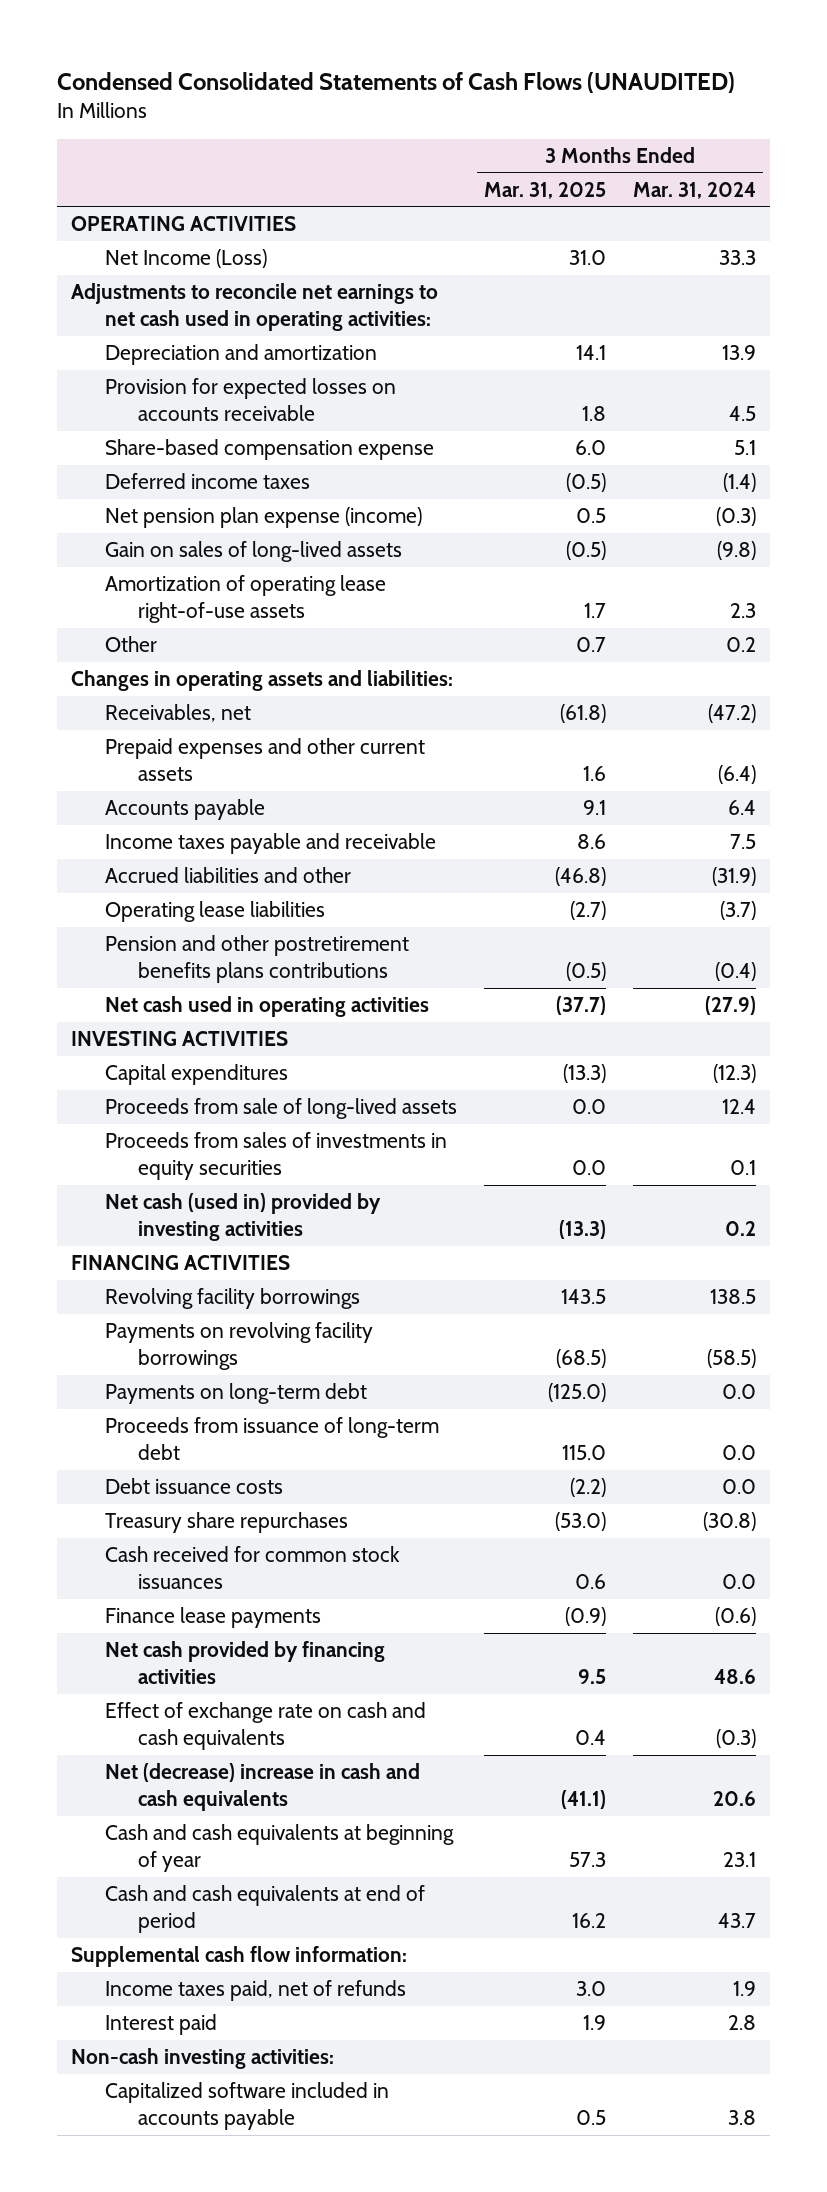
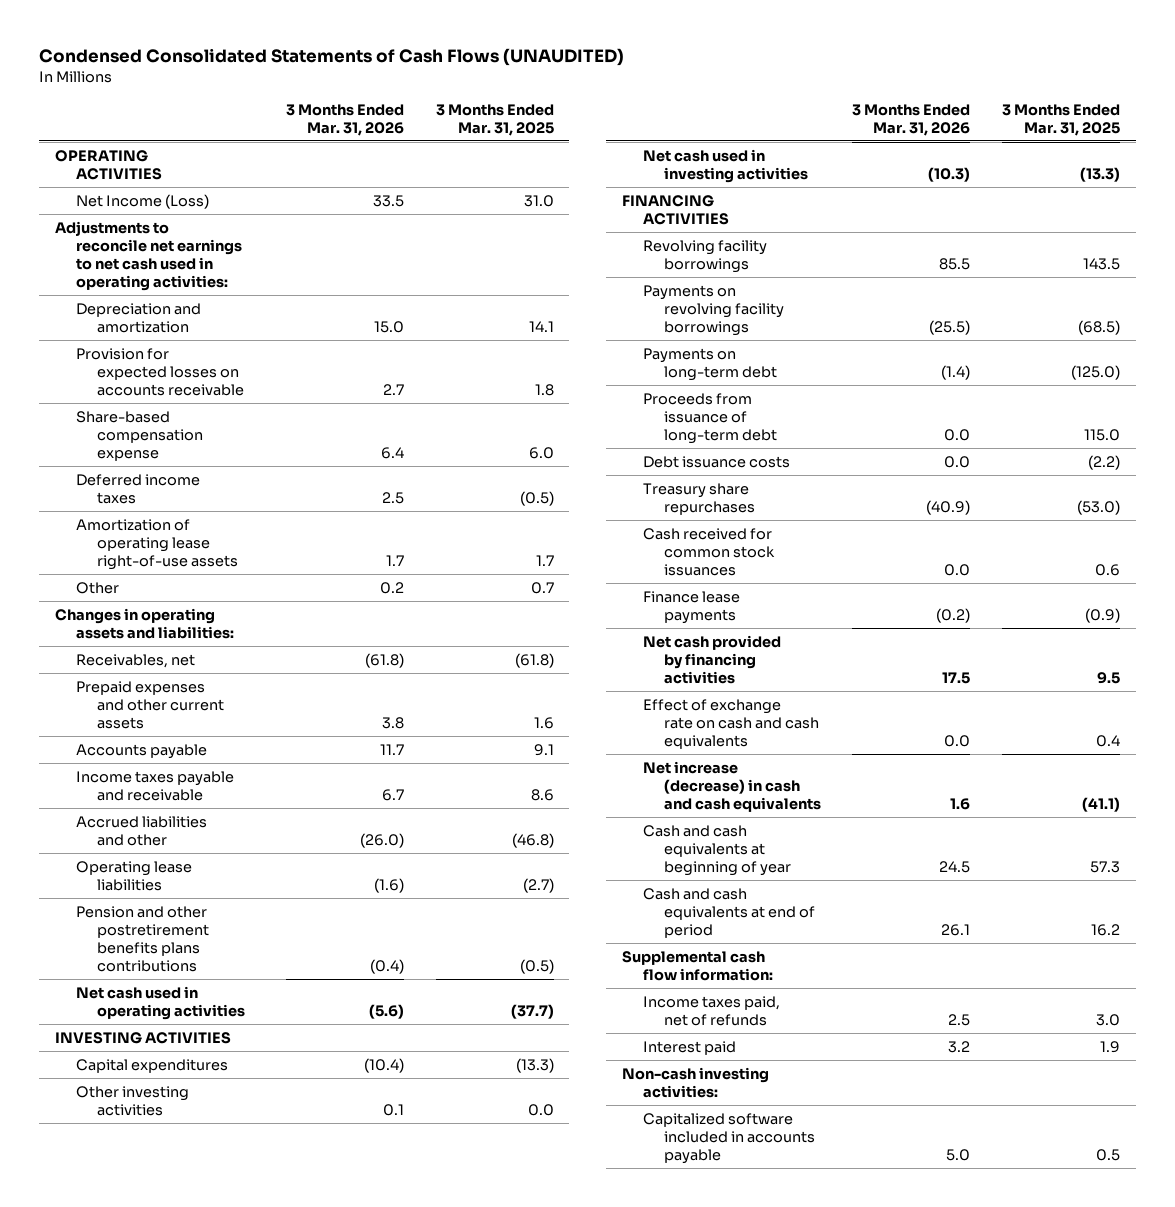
[633,182,757,200] Mar. 31, 2024 -> none
none -> [285,103,404,136] 3 Months Ended Mar. 31, 2026
[104,507,422,529] Net pension plan expense (income) -> none
[104,541,402,563] Gain on sales of long-lived assets -> none
[104,1098,457,1120] Proceeds from sale of long-lived assets -> none
[104,1132,447,1181] Proceeds from sales of investments in equity securities -> none
none -> [76,1085,190,1116] Other investing activities
[104,1193,381,1242] Net cash (used in) provided by investing activities -> [642,148,808,183] Net cash used in investing activities
[104,1763,420,1812] Net (decrease) increase in cash and cash equivalents -> [642,760,821,812] Net increase (decrease) in cash and cash equivalents

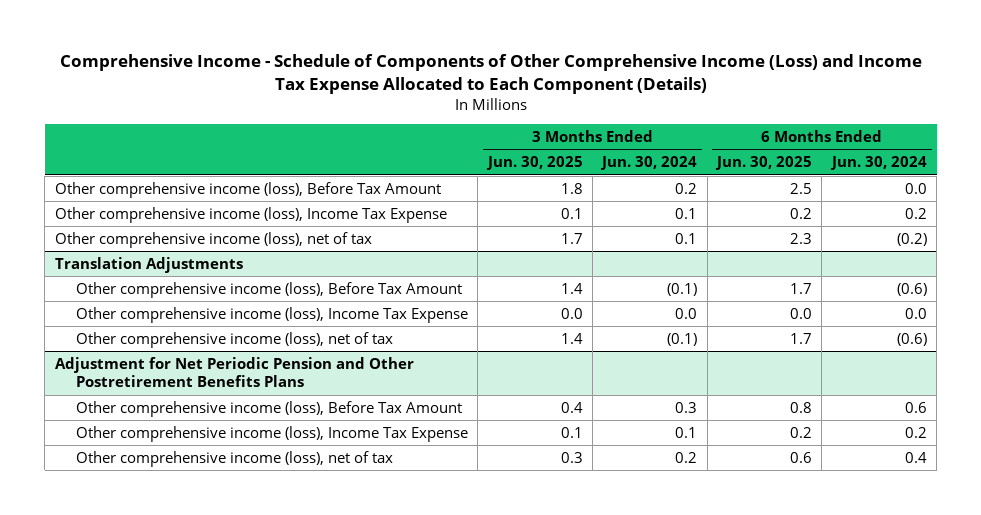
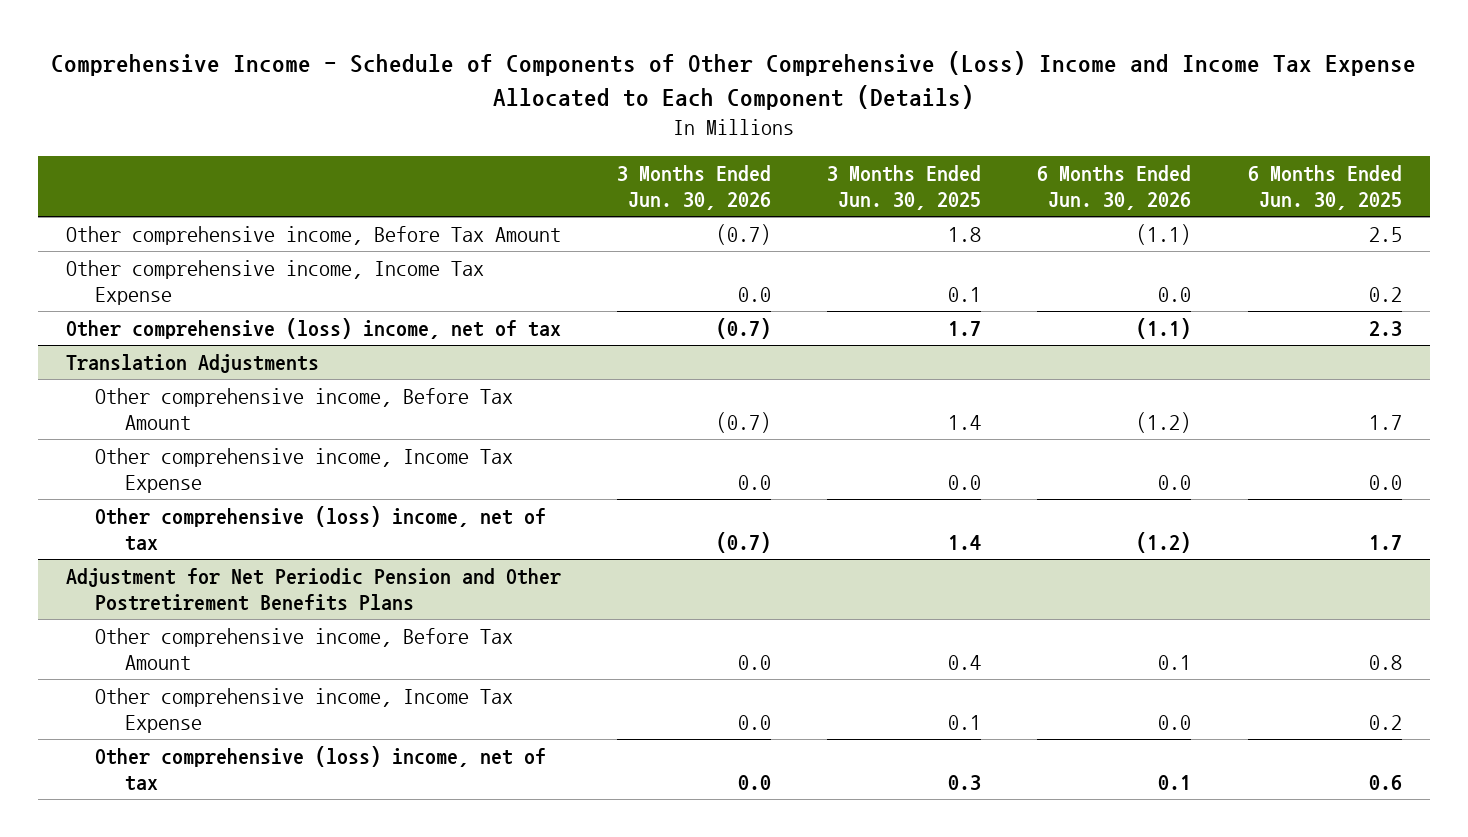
[59,54,922,94] Comprehensive Income - Schedule of Components of Other Comprehensive Income (Loss) and Income Tax Expense Allocated to Each Component (Details) -> [50,51,1416,110] Comprehensive Income - Schedule of Components of Other Comprehensive (Loss) Income and Income Tax Expense Allocated to Each Component (Details)
[600,156,698,171] Jun. 30, 2024 -> none
[829,156,927,171] Jun. 30, 2024 -> none
none -> [617,164,772,210] 3 Months Ended Jun. 30, 2026
none -> [1037,164,1192,210] 6 Months Ended Jun. 30, 2026
[54,181,441,198] Other comprehensive income (loss), Before Tax Amount -> [65,225,561,245] Other comprehensive income, Before Tax Amount
[54,206,447,223] Other comprehensive income (loss), Income Tax Expense -> [65,259,484,306] Other comprehensive income, Income Tax Expense
[54,231,372,248] Other comprehensive income (loss), net of tax -> [65,317,561,339] Other comprehensive (loss) income, net of tax
[75,281,462,298] Other comprehensive income (loss), Before Tax Amount -> [95,387,514,431] Other comprehensive income, Before Tax Amount
[75,306,468,323] Other comprehensive income (loss), Income Tax Expense -> [95,447,514,494] Other comprehensive income, Income Tax Expense
[75,331,393,348] Other comprehensive income (loss), net of tax -> [95,505,547,552] Other comprehensive (loss) income, net of tax
[75,400,462,417] Other comprehensive income (loss), Before Tax Amount -> [95,627,514,671] Other comprehensive income, Before Tax Amount
[75,425,468,442] Other comprehensive income (loss), Income Tax Expense -> [95,687,514,734] Other comprehensive income, Income Tax Expense
[75,450,393,467] Other comprehensive income (loss), net of tax -> [95,745,547,792] Other comprehensive (loss) income, net of tax

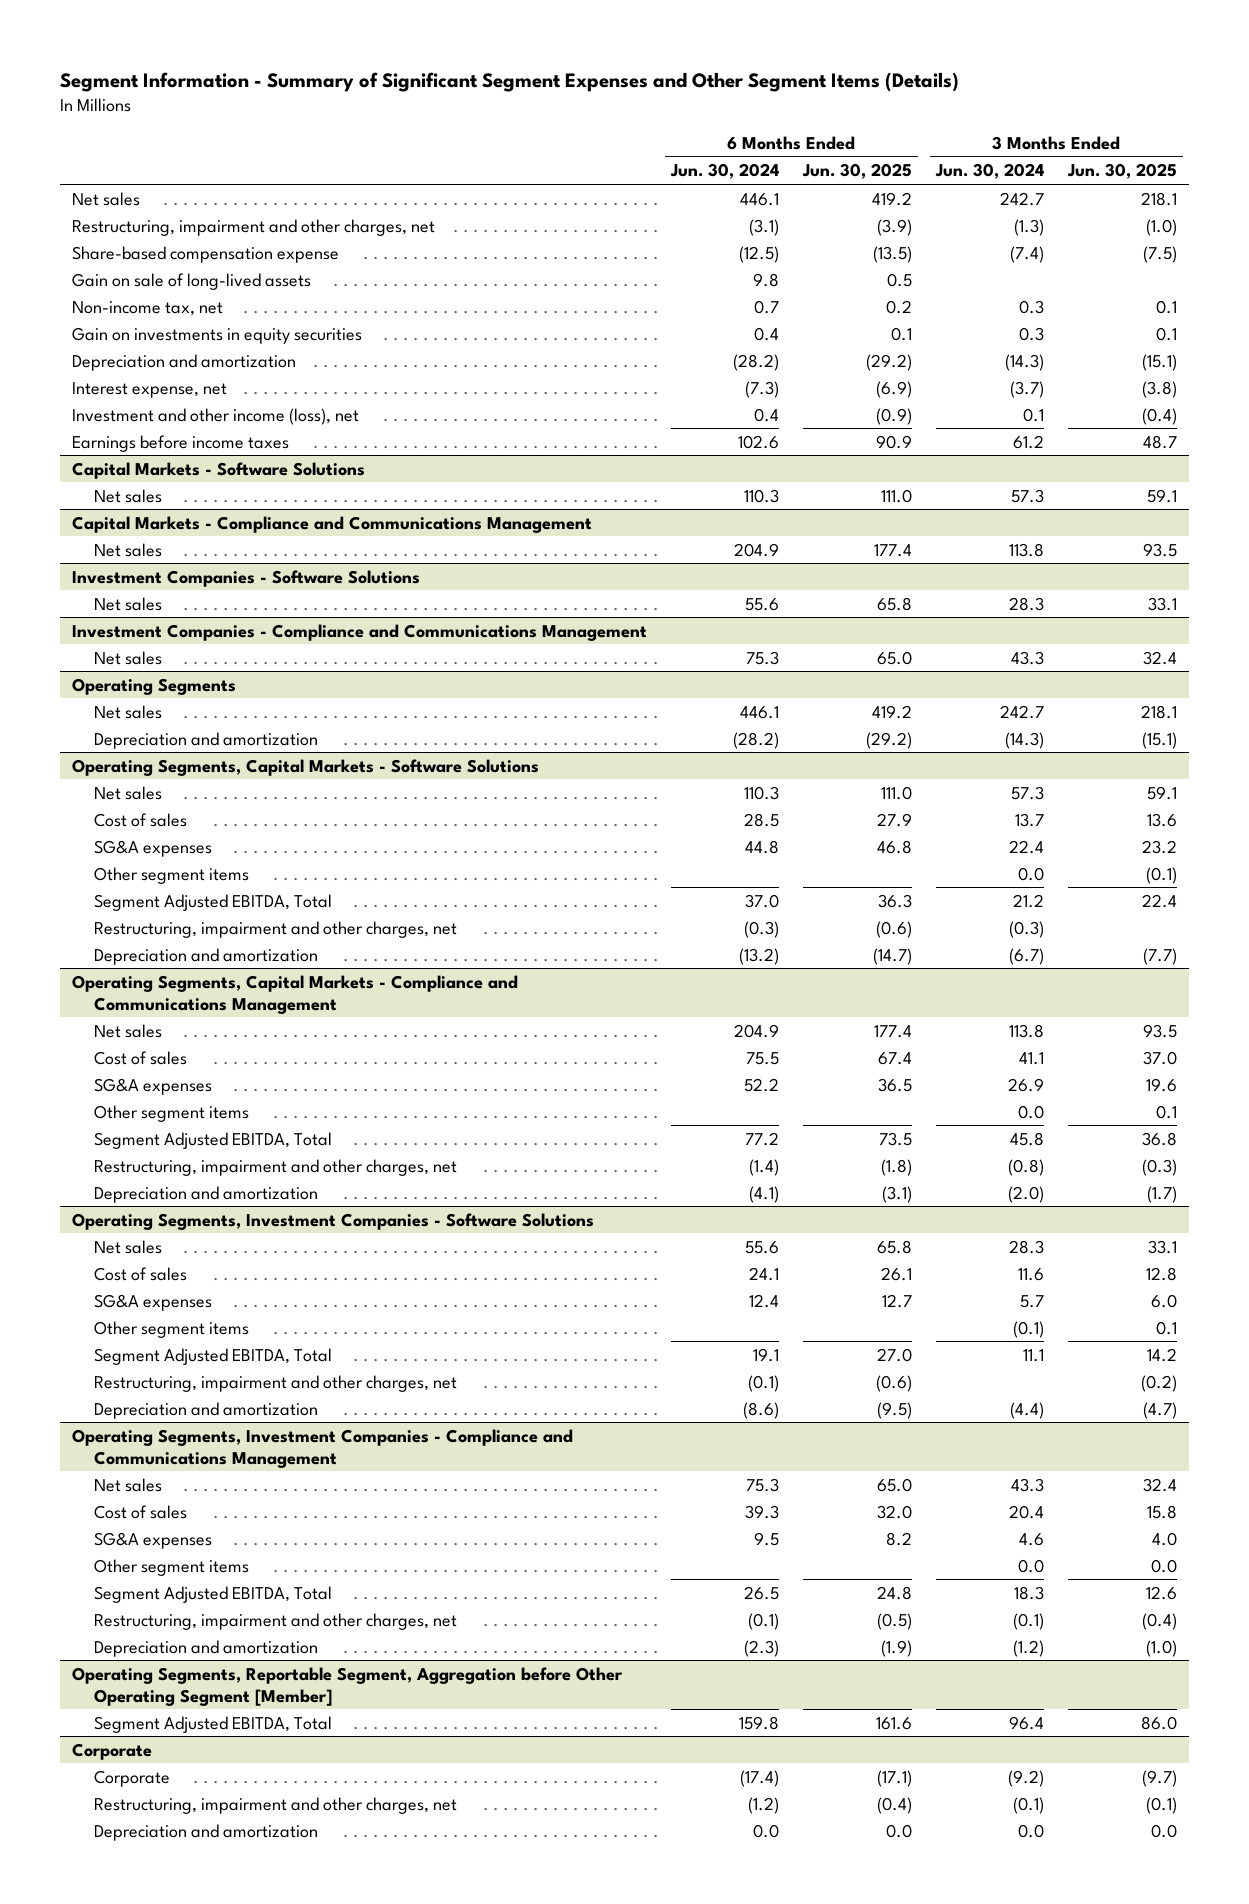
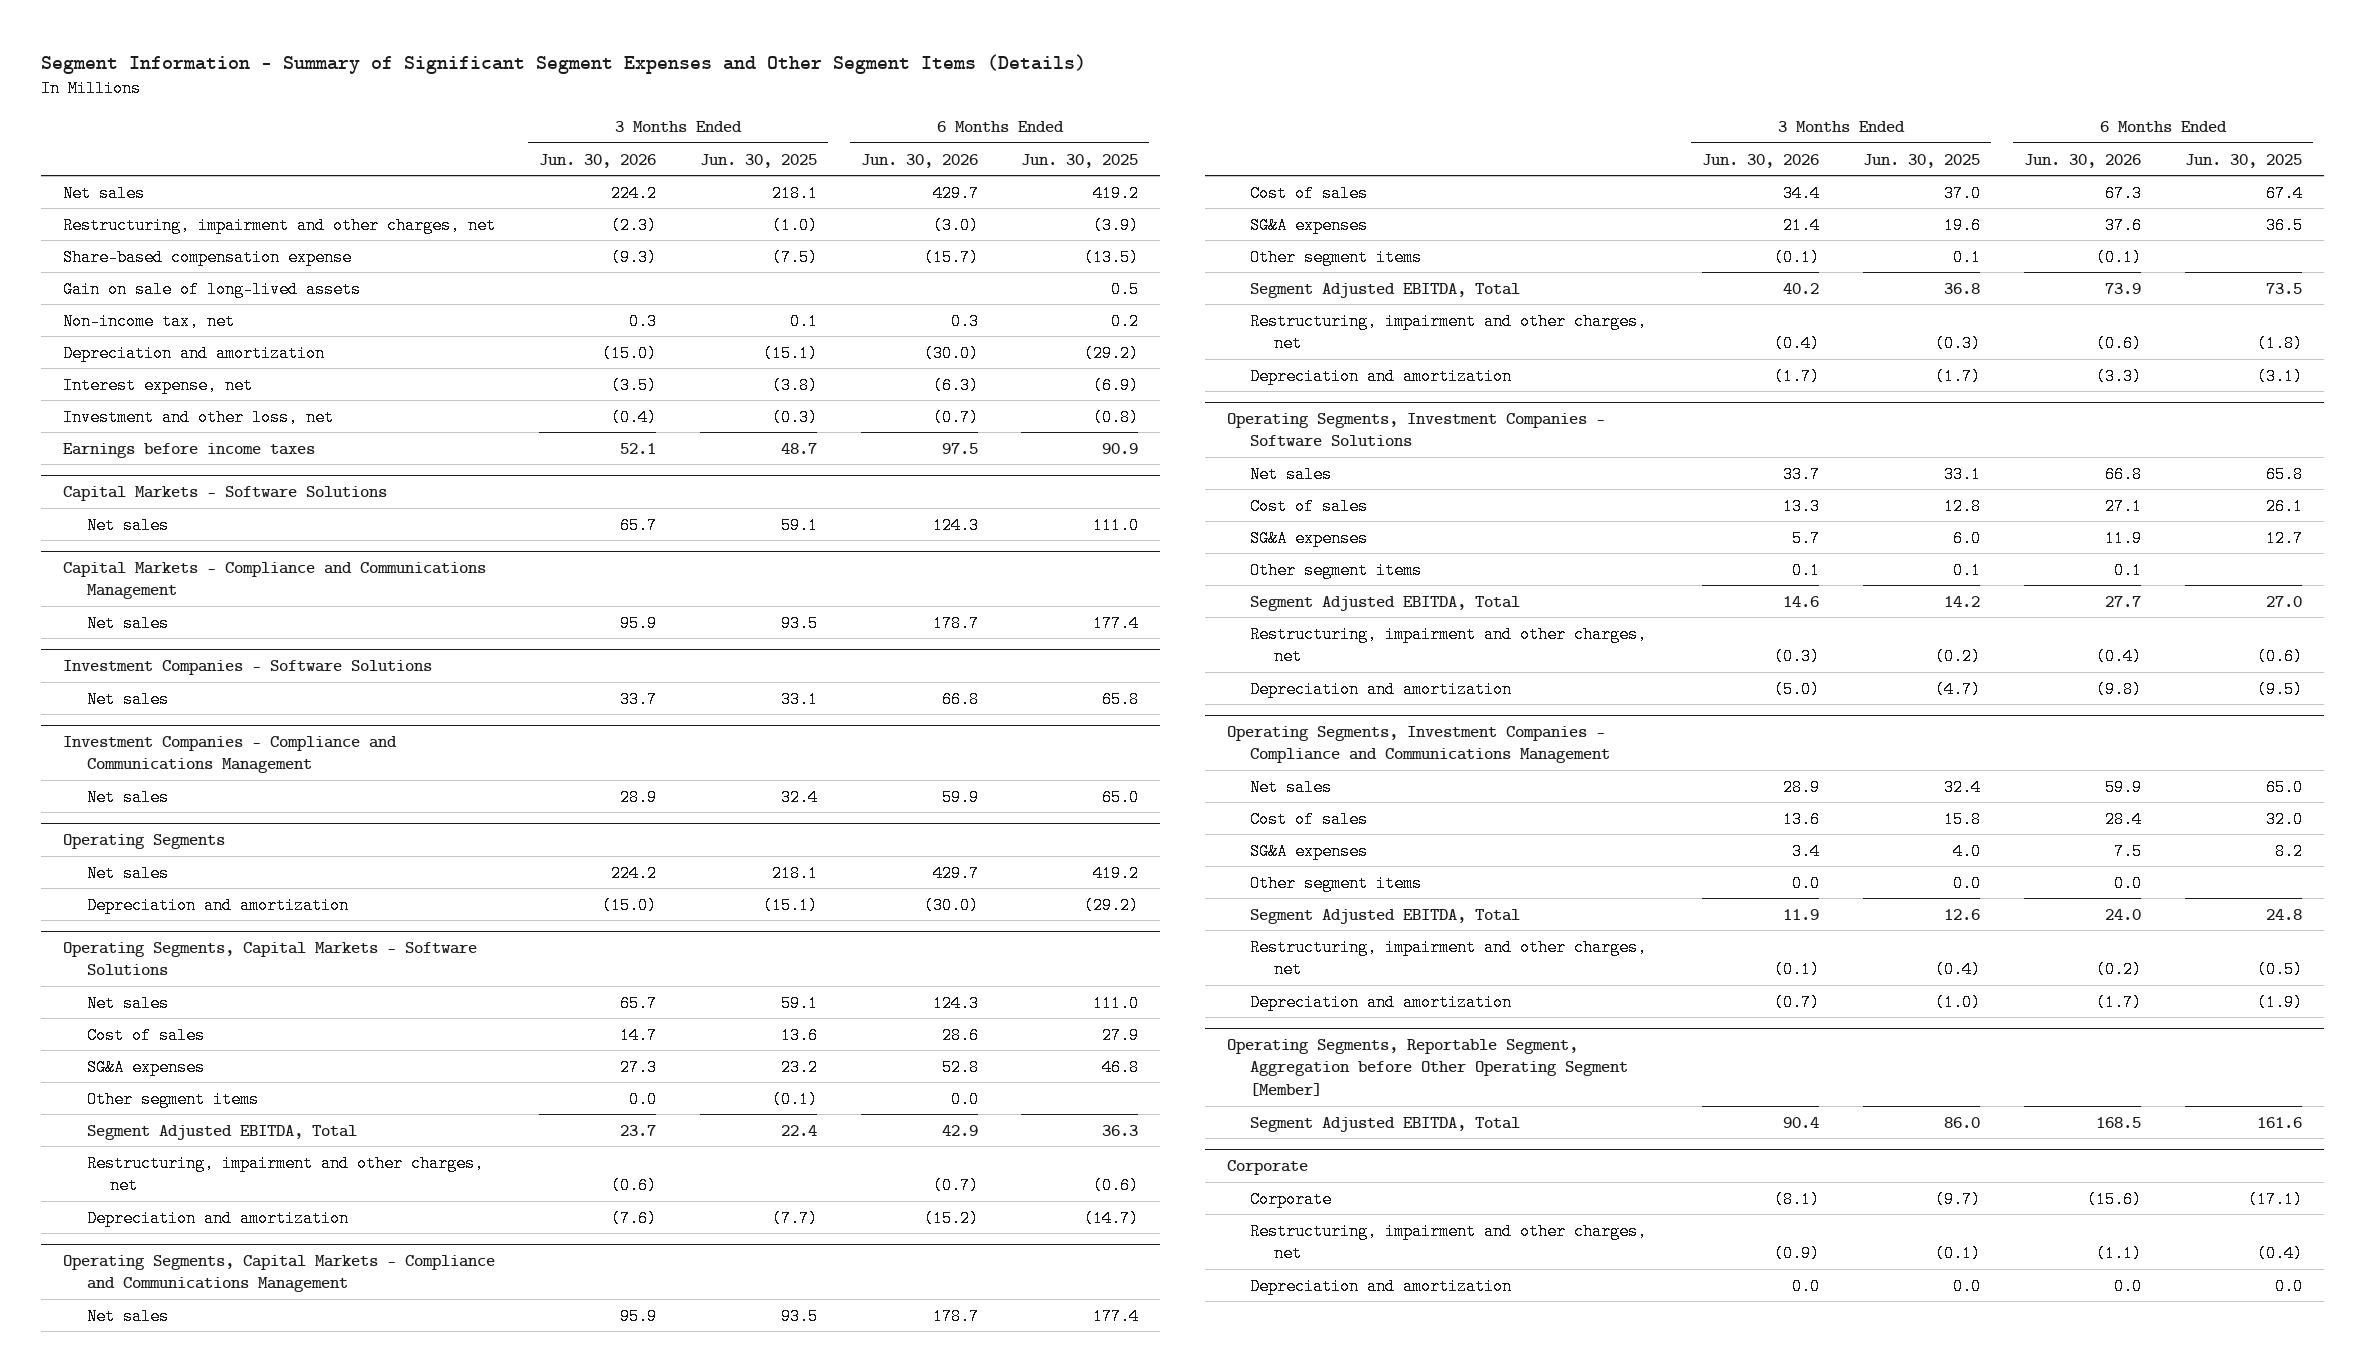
[669,163,779,180] Jun. 30, 2024 -> none
[934,163,1044,180] Jun. 30, 2024 -> none
none -> [539,153,657,168] Jun. 30, 2026
none -> [860,153,978,168] Jun. 30, 2026
[71,326,362,344] Gain on investments in equity securities -> none
[71,407,359,425] Investment and other income (loss), net -> [63,408,335,426] Investment and other loss, net
[875,407,912,425] (0.9) -> [1093,408,1140,426] (0.8)
[1141,407,1177,425] (0.4) -> [771,408,818,426] (0.3)

